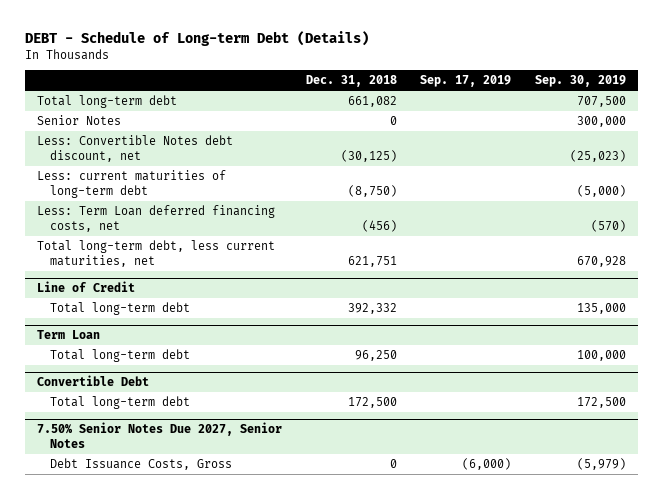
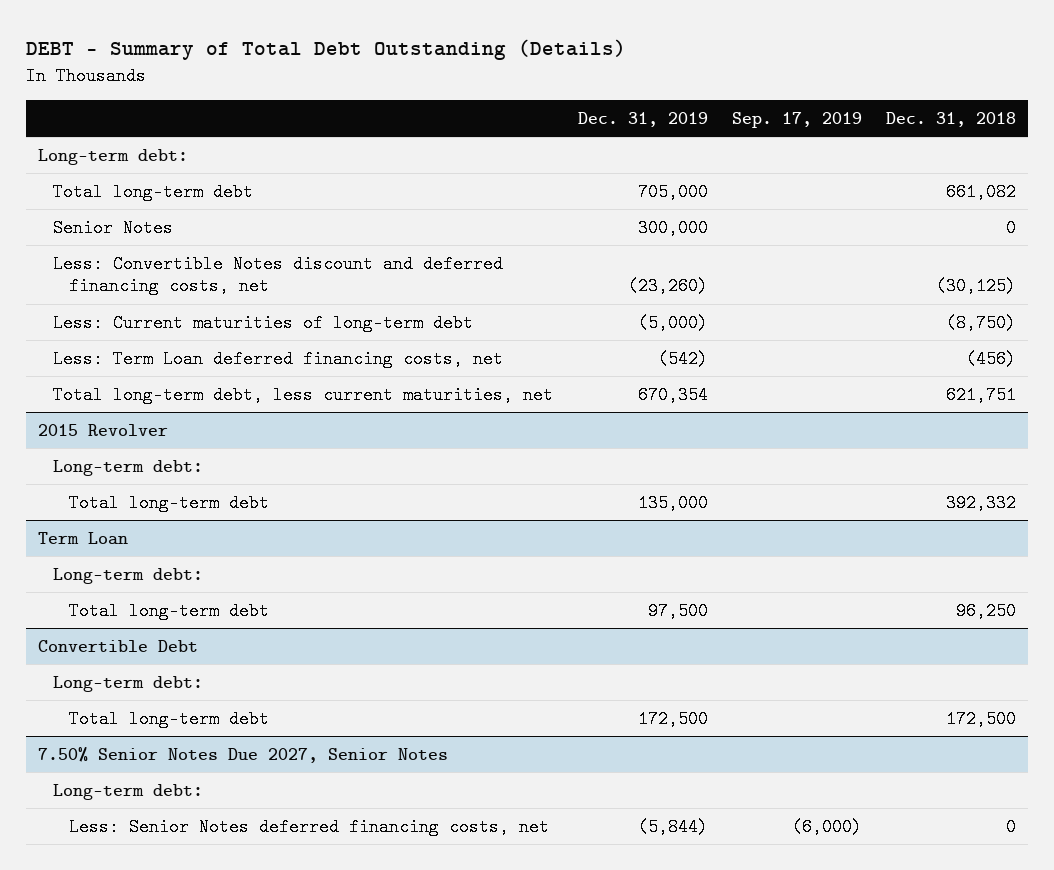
[25,31,370,47] DEBT - Schedule of Long-term Debt (Details) -> [25,39,626,61] DEBT - Summary of Total Debt Outstanding (Details)
[534,75,626,88] Sep. 30, 2019 -> none
none -> [577,111,708,127] Dec. 31, 2019
none -> [37,148,188,165] Long-term debt:
[37,135,234,162] Less: Convertible Notes debt discount, net -> [53,254,504,296] Less: Convertible Notes discount and deferred financing costs, net
[37,170,227,198] Less: current maturities of long-term debt -> [53,313,474,332] Less: Current maturities of long-term debt
[37,281,136,293] Line of Credit -> [37,423,168,436] 2015 Revolver
none -> [53,459,204,476] Long-term debt:
none -> [53,567,204,584] Long-term debt:
none -> [53,675,204,692] Long-term debt:
none -> [53,783,204,800] Long-term debt:
[49,458,232,471] Debt Issuance Costs, Gross -> [68,817,549,836] Less: Senior Notes deferred financing costs, net

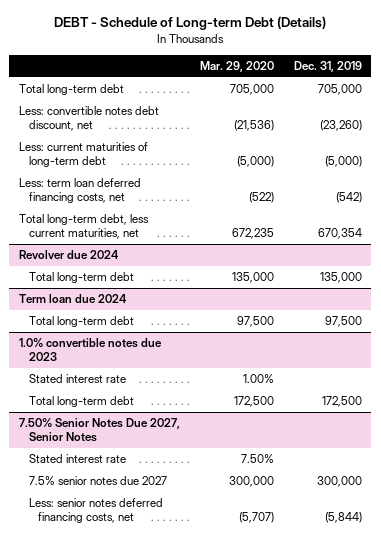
[25,39,626,61] DEBT - Summary of Total Debt Outstanding (Details) -> [54,16,327,31] DEBT - Schedule of Long-term Debt (Details)
[731,111,862,128] Sep. 17, 2019 -> none
[885,111,1016,127] Dec. 31, 2018 -> none
none -> [199,61,274,73] Mar. 29, 2020
[37,148,188,165] Long-term debt: -> none
[53,218,174,237] Senior Notes -> none
[53,254,504,296] Less: Convertible Notes discount and deferred financing costs, net -> [19,106,160,132] Less: convertible notes debt discount, net
[53,313,474,332] Less: Current maturities of long-term debt -> [19,142,149,168] Less: current maturities of long-term debt
[53,349,504,368] Less: Term Loan deferred financing costs, net -> [19,178,142,204] Less: term loan deferred financing costs, net
[53,459,204,476] Long-term debt: -> none
[37,423,168,436] 2015 Revolver -> [19,250,120,260] Revolver due 2024
[53,567,204,584] Long-term debt: -> none
[37,531,128,545] Term Loan -> [19,294,128,304] Term loan due 2024
[53,675,204,692] Long-term debt: -> none
[37,639,198,652] Convertible Debt -> [19,338,163,362] 1.0% convertible notes due 2023
none -> [28,374,126,384] Stated interest rate
[53,783,204,800] Long-term debt: -> none
none -> [28,454,126,464] Stated interest rate
none -> [28,476,167,486] 7.5% senior notes due 2027
[68,817,549,836] Less: Senior Notes deferred financing costs, net -> [28,498,163,524] Less: senior notes deferred financing costs, net

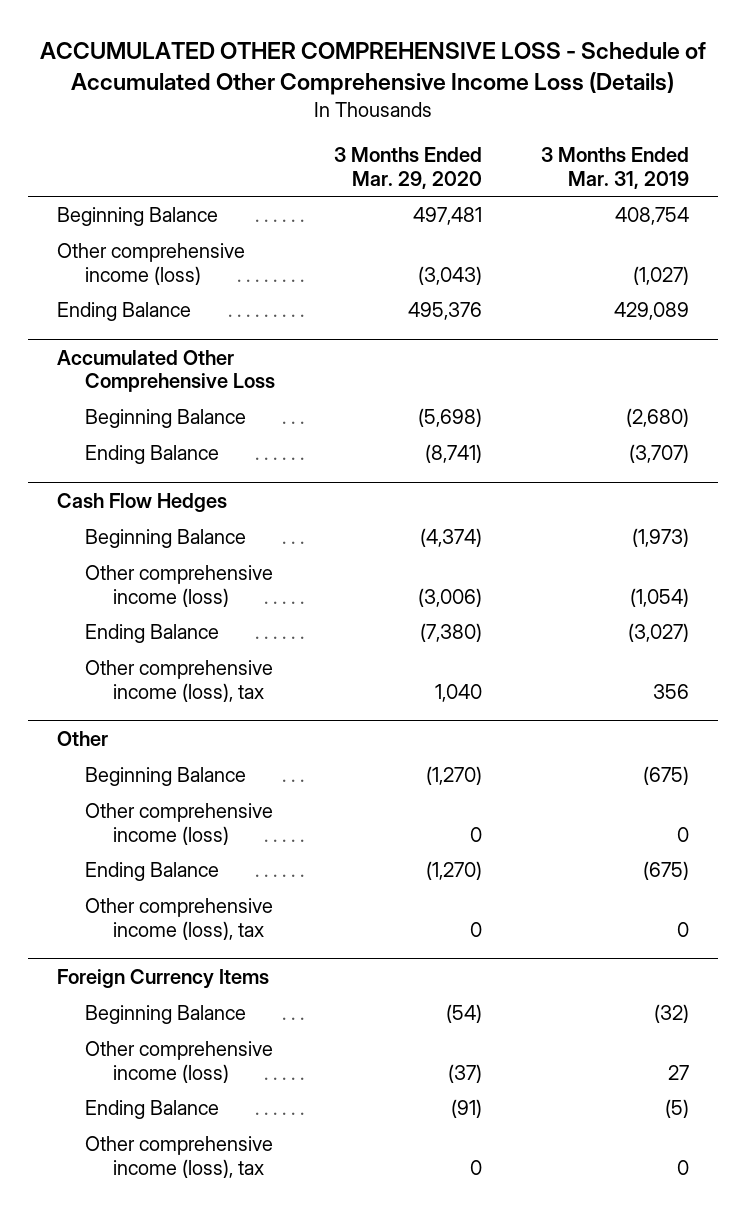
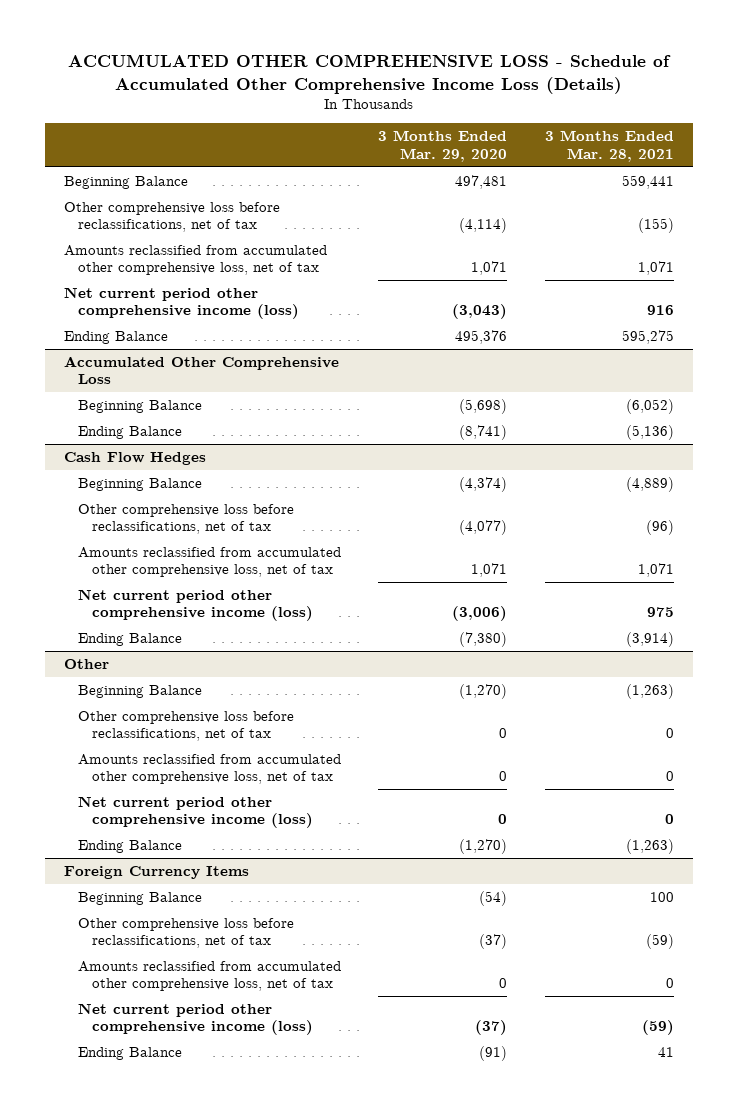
[540,147,689,189] 3 Months Ended Mar. 31, 2019 -> none
none -> [544,130,674,162] 3 Months Ended Mar. 28, 2021
none -> [63,201,280,233] Other comprehensive loss before reclassifications, net of tax
none -> [63,244,327,276] Amounts reclassified from accumulated other comprehensive loss, net of tax
[56,243,245,285] Other comprehensive income (loss) -> [63,286,299,320] Net current period other comprehensive income (loss)
none -> [77,503,294,535] Other comprehensive loss before reclassifications, net of tax
none -> [77,546,341,578] Amounts reclassified from accumulated other comprehensive loss, net of tax
[85,565,274,607] Other comprehensive income (loss) -> [77,588,313,622] Net current period other comprehensive income (loss)
[85,660,274,702] Other comprehensive income (loss), tax -> none
none -> [77,710,294,742] Other comprehensive loss before reclassifications, net of tax
none -> [77,753,341,785] Amounts reclassified from accumulated other comprehensive loss, net of tax
[85,803,274,845] Other comprehensive income (loss) -> [77,795,313,829] Net current period other comprehensive income (loss)
[85,898,274,940] Other comprehensive income (loss), tax -> none
none -> [77,917,294,949] Other comprehensive loss before reclassifications, net of tax
none -> [77,960,341,992] Amounts reclassified from accumulated other comprehensive loss, net of tax
[85,1041,274,1083] Other comprehensive income (loss) -> [77,1002,313,1036] Net current period other comprehensive income (loss)
[85,1136,274,1178] Other comprehensive income (loss), tax -> none

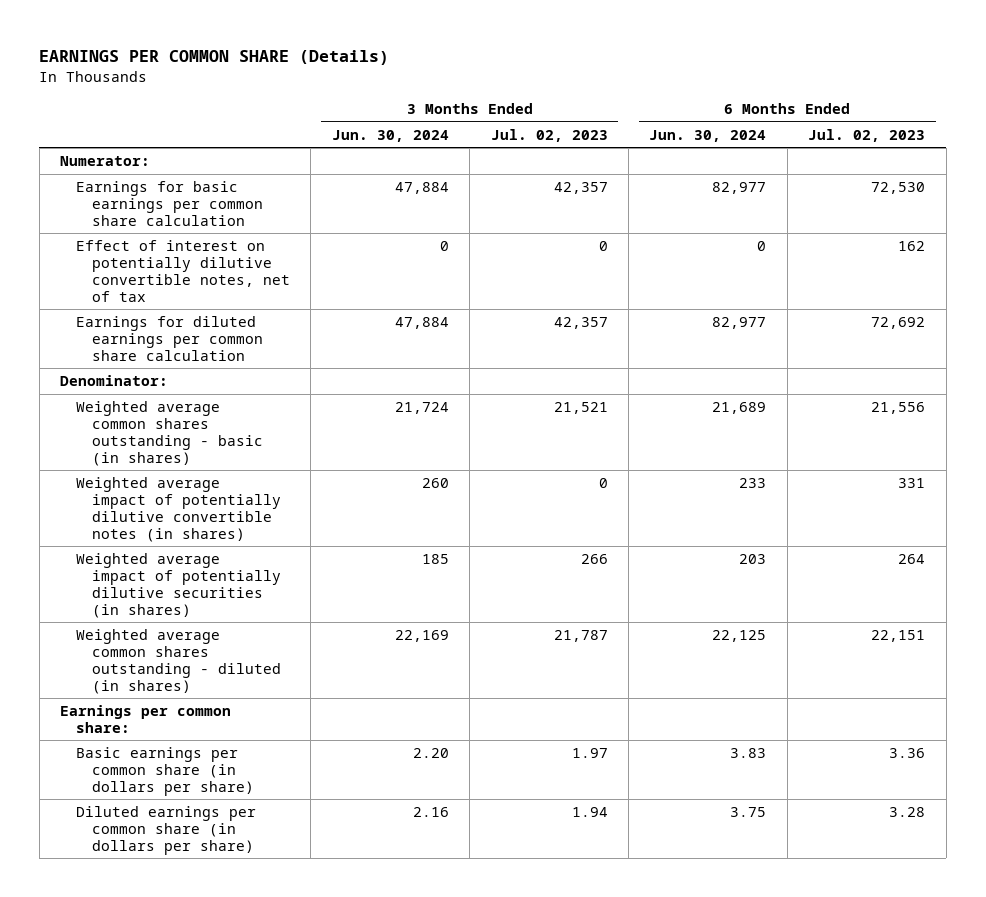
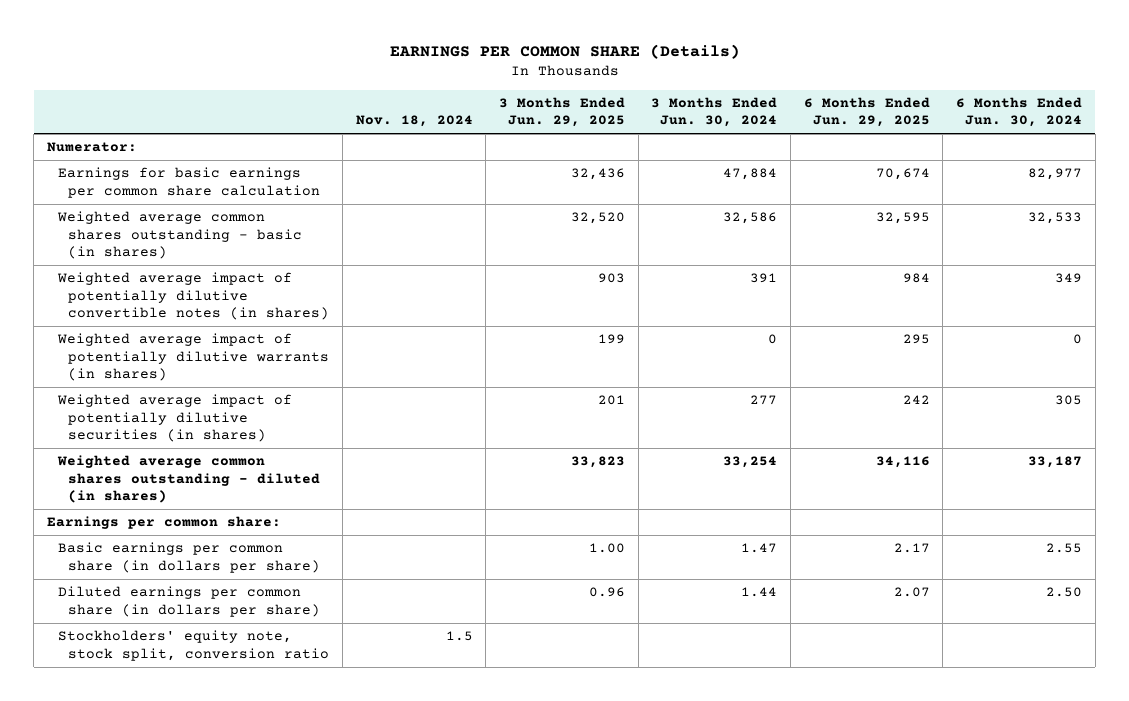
[490,128,608,142] Jul. 02, 2023 -> none
[808,128,926,142] Jul. 02, 2023 -> none
none -> [355,115,473,128] Nov. 18, 2024
none -> [499,96,626,128] 3 Months Ended Jun. 29, 2025
none -> [803,96,930,128] 6 Months Ended Jun. 29, 2025
[76,239,290,302] Effect of interest on potentially dilutive convertible notes, net of tax -> none
[76,315,263,361] Earnings for diluted earnings per common share calculation -> none
[60,374,169,386] Denominator: -> none
[394,401,449,414] 21,724 -> [723,212,778,225] 32,586
[712,401,767,414] 21,689 -> [1028,212,1083,225] 32,533
[421,477,449,488] 260 -> [750,273,778,284] 391
[739,477,767,488] 233 -> [1055,273,1083,284] 349
none -> [56,333,330,381] Weighted average impact of potentially dilutive warrants (in shares)
[421,553,449,564] 185 -> [750,395,778,406] 277
[739,553,767,564] 203 -> [1055,395,1083,406] 305
[394,629,449,642] 22,169 -> [723,456,778,469] 33,254
[712,629,767,642] 22,125 -> [1028,456,1083,469] 33,187
[412,747,449,758] 2.20 -> [741,543,778,554] 1.47
[730,747,767,758] 3.83 -> [1046,543,1083,554] 2.55
[412,806,449,817] 2.16 -> [741,587,778,598] 1.44
[730,806,767,817] 3.75 -> [1046,587,1083,598] 2.50
none -> [57,630,330,661] Stockholders' equity note, stock split, conversion ratio

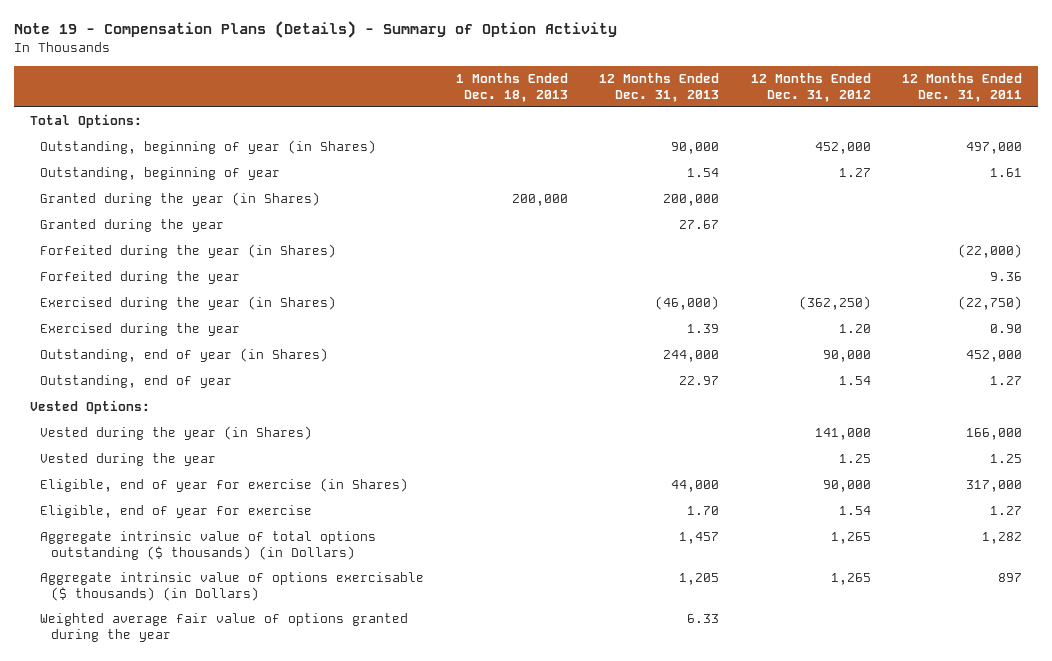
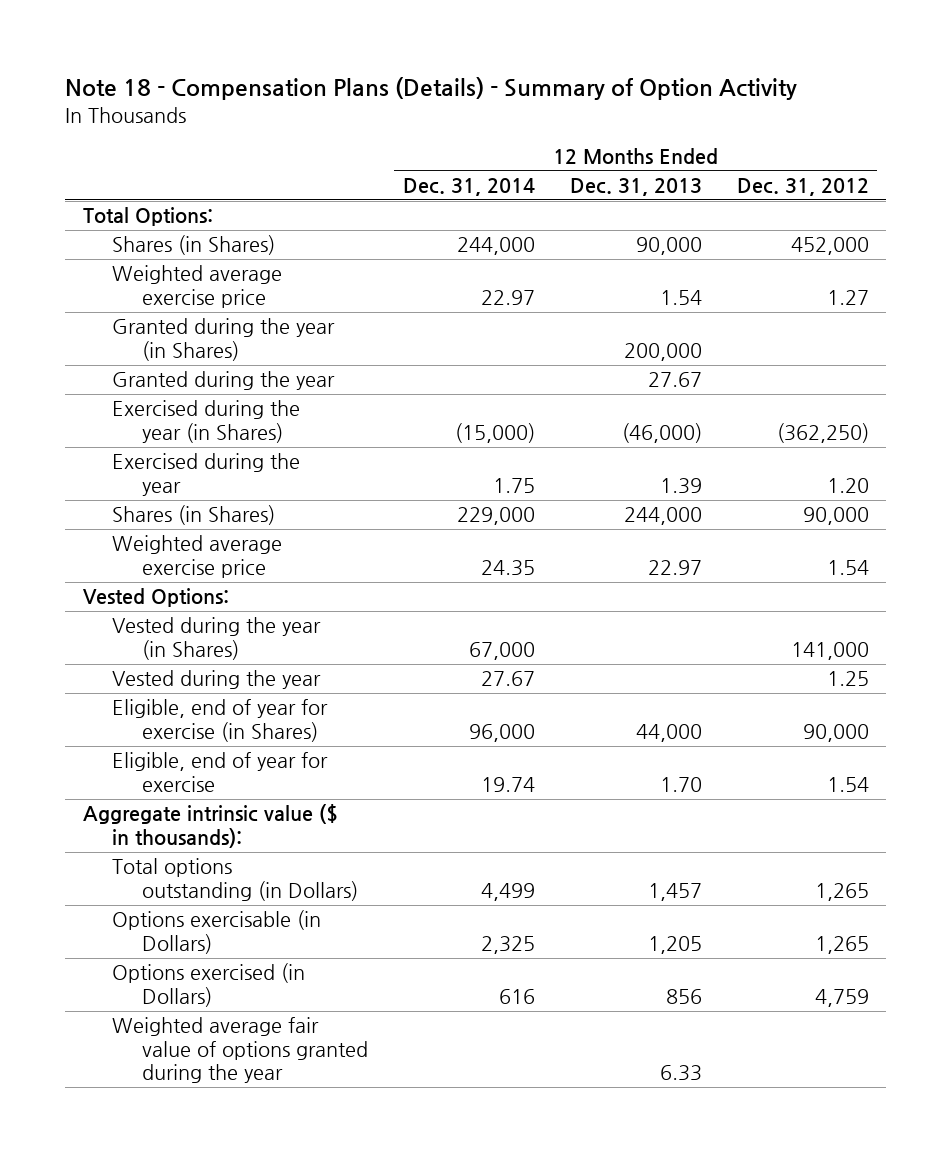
[13,21,617,39] Note 19 - Compensation Plans (Details) - Summary of Option Activity -> [65,77,798,101] Note 18 - Compensation Plans (Details) - Summary of Option Activity
[455,73,568,102] 1 Months Ended Dec. 18, 2013 -> none
[902,73,1023,102] 12 Months Ended Dec. 31, 2011 -> none
none -> [402,178,535,197] Dec. 31, 2014
[40,140,377,155] Outstanding, beginning of year (in Shares) -> [112,235,276,256] Shares (in Shares)
[40,167,281,181] Outstanding, beginning of year -> [112,265,283,308] Weighted average exercise price
[40,244,337,259] Forfeited during the year (in Shares) -> none
[40,271,241,285] Forfeited during the year -> none
[40,348,329,363] Outstanding, end of year (in Shares) -> [112,505,276,526] Shares (in Shares)
[40,375,233,389] Outstanding, end of year -> [112,535,283,578] Weighted average exercise price
none -> [82,804,338,848] Aggregate intrinsic value ($ in thousands):
[40,531,377,561] Aggregate intrinsic value of total options outstanding ($ thousands) (in Dollars) -> [112,858,358,901] Total options outstanding (in Dollars)
[40,572,425,602] Aggregate intrinsic value of options exercisable ($ thousands) (in Dollars) -> [112,910,322,954] Options exercisable (in Dollars)
none -> [112,963,306,1007] Options exercised (in Dollars)

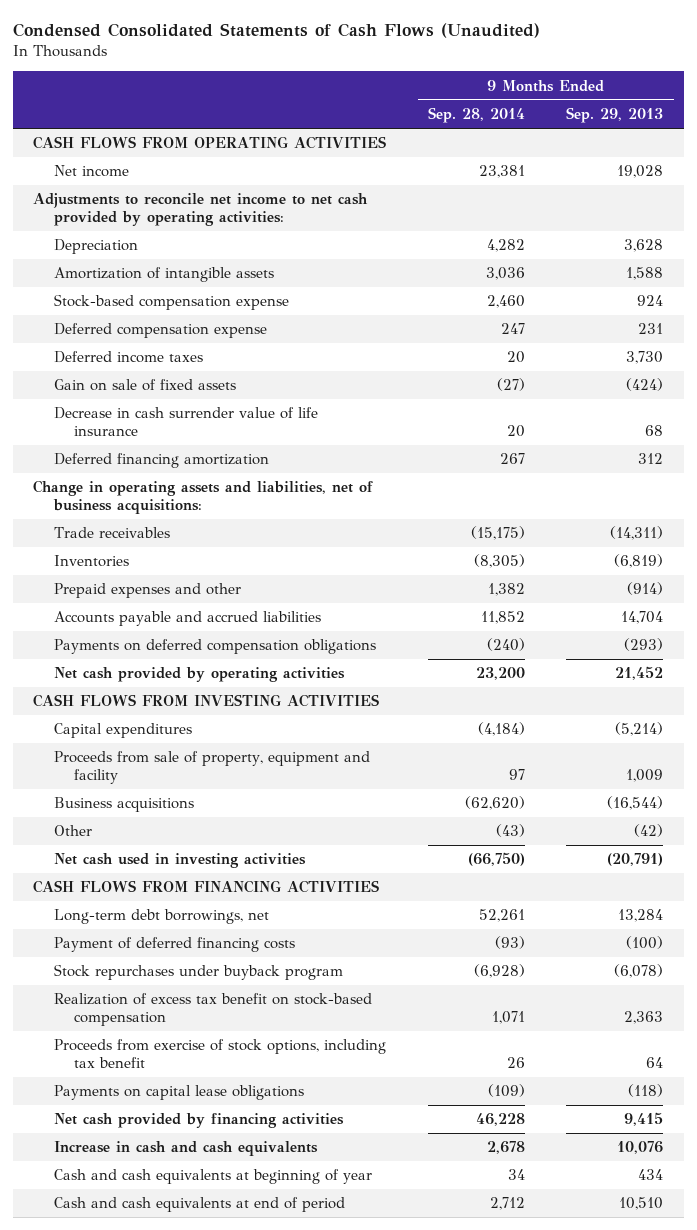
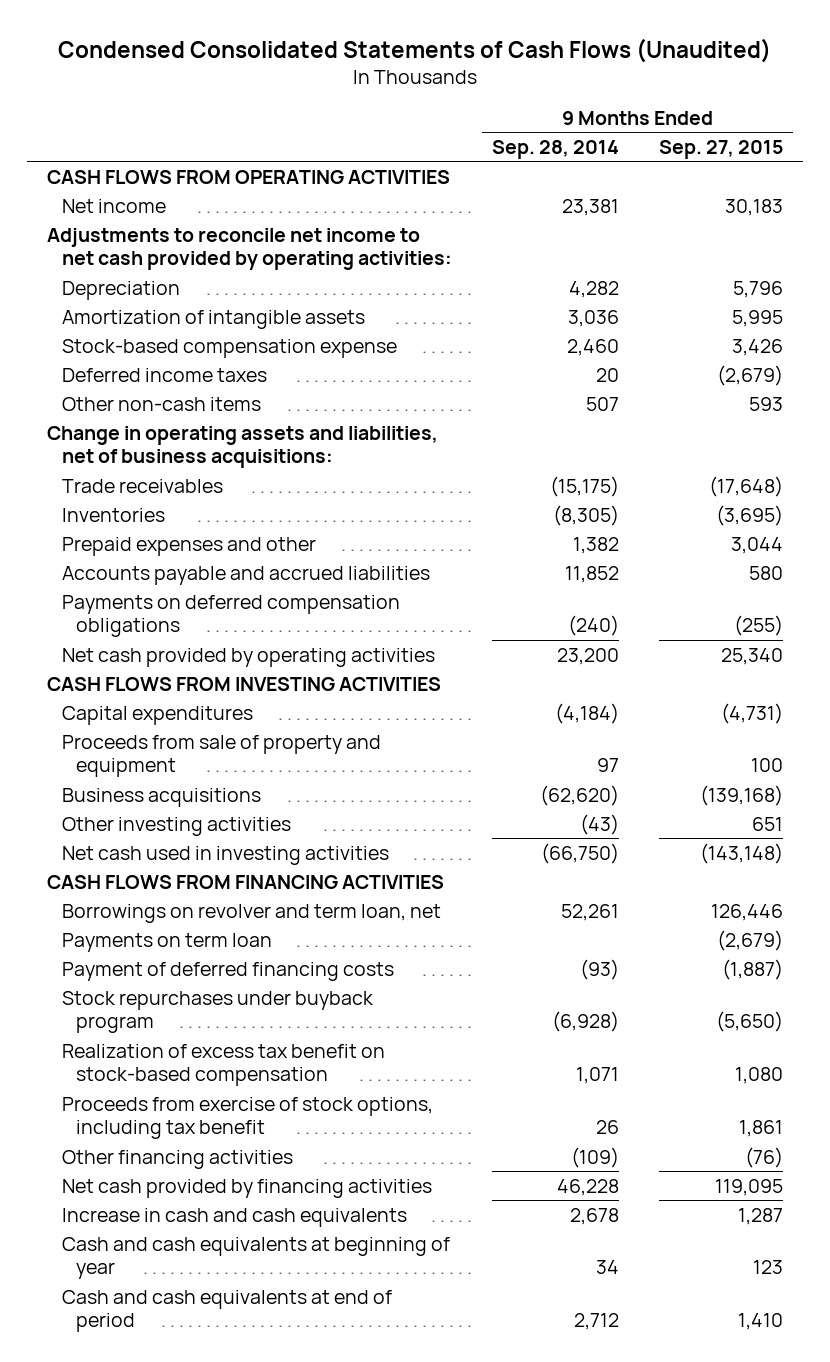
[566,107,664,124] Sep. 29, 2013 -> none
none -> [659,140,784,160] Sep. 27, 2015
[53,323,267,339] Deferred compensation expense -> none
[53,379,236,392] Gain on sale of fixed assets -> none
[53,407,318,437] Decrease in cash surrender value of life insurance -> none
[53,453,269,469] Deferred financing amortization -> none
none -> [61,396,261,411] Other non-cash items
[53,751,370,785] Proceeds from sale of property, equipment and facility -> [61,734,381,778] Proceeds from sale of property and equipment
[53,825,92,837] Other -> [61,816,291,836] Other investing activities
[53,909,269,925] Long-term debt borrowings, net -> [61,903,441,923] Borrowings on revolver and term loan, net
none -> [61,932,272,952] Payments on term loan
[53,1085,304,1101] Payments on capital lease obligations -> none
none -> [61,1149,293,1169] Other financing activities

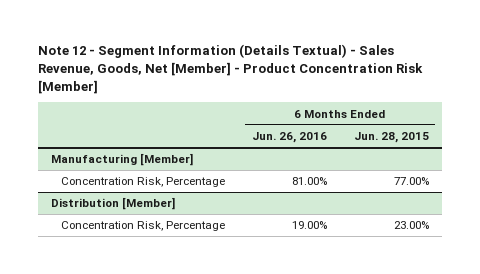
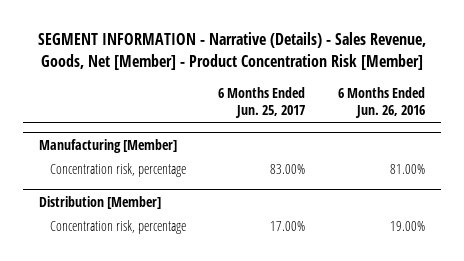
[37,44,423,94] Note 12 - Segment Information (Details Textual) - Sales Revenue, Goods, Net [Member] - Product Concentration Risk [Member] -> [38,31,427,70] SEGMENT INFORMATION - Narrative (Details) - Sales Revenue, Goods, Net [Member] - Product Concentration Risk [Member]
[353,132,429,144] Jun. 28, 2015 -> none
none -> [218,86,306,119] 6 Months Ended Jun. 25, 2017
[60,177,225,188] Concentration Risk, Percentage -> [49,163,186,178] Concentration risk, percentage
[60,221,225,232] Concentration Risk, Percentage -> [49,220,186,235] Concentration risk, percentage

